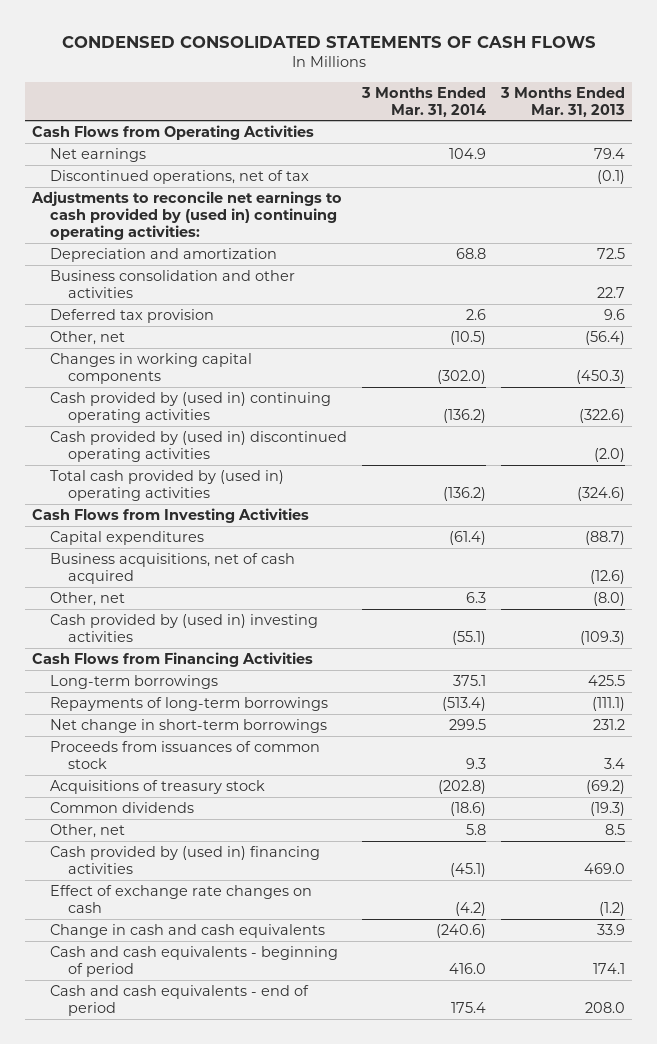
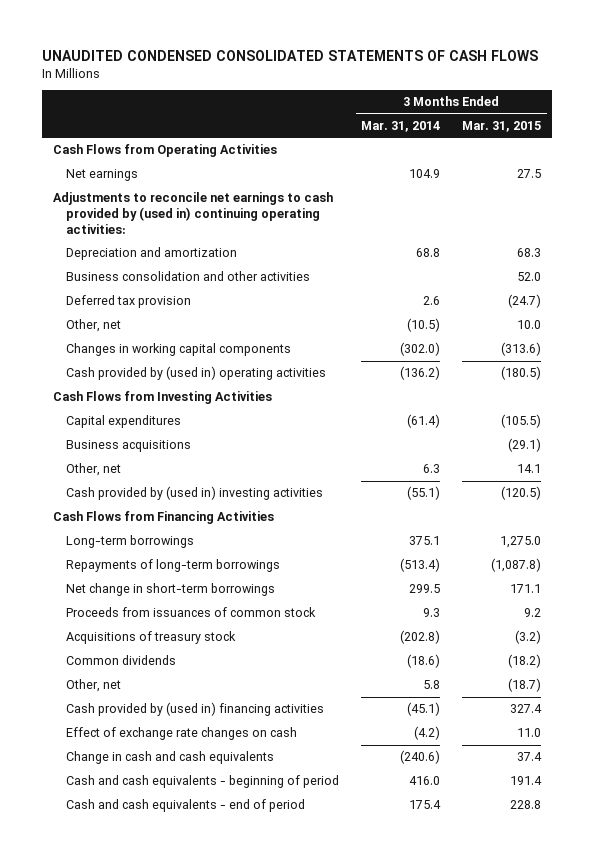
[61,35,596,48] CONDENSED CONSOLIDATED STATEMENTS OF CASH FLOWS -> [41,49,538,61] UNAUDITED CONDENSED CONSOLIDATED STATEMENTS OF CASH FLOWS
[499,86,625,117] 3 Months Ended Mar. 31, 2013 -> none
none -> [462,120,542,132] Mar. 31, 2015
[50,170,310,185] Discontinued operations, net of tax -> none
[50,392,332,423] Cash provided by (used in) continuing operating activities -> none
[50,431,348,462] Cash provided by (used in) discontinued operating activities -> none
[50,470,285,501] Total cash provided by (used in) operating activities -> [65,366,326,381] Cash provided by (used in) operating activities
[50,553,296,584] Business acquisitions, net of cash acquired -> [65,440,191,453] Business acquisitions

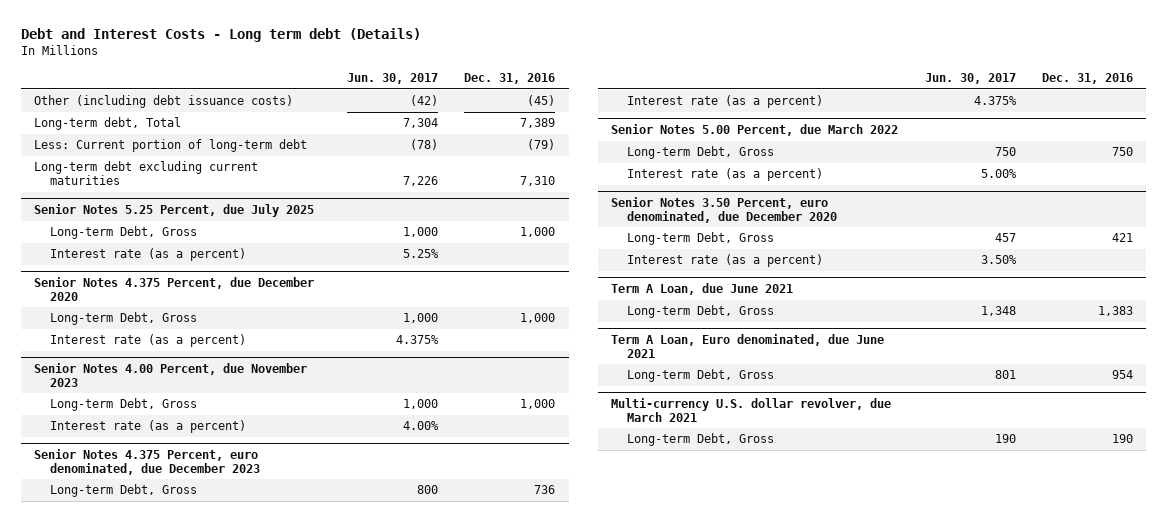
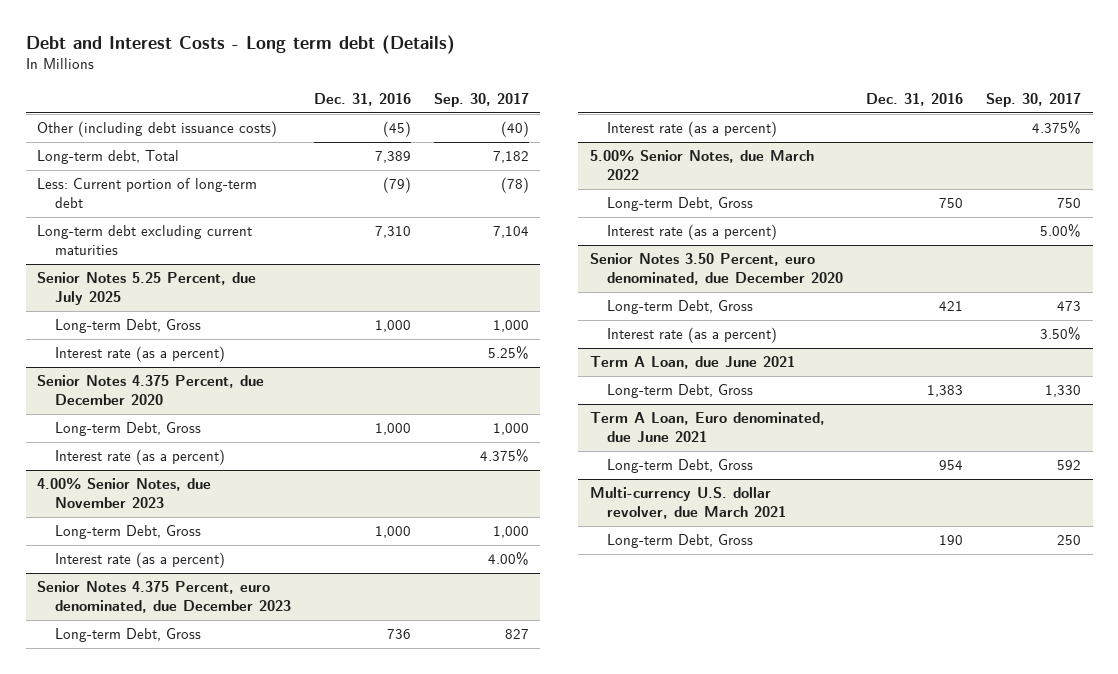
[347,73,439,85] Jun. 30, 2017 -> none
none -> [433,92,529,107] Sep. 30, 2017
[33,363,307,387] Senior Notes 4.00 Percent, due November 2023 -> [37,478,212,509] 4.00% Senior Notes, due November 2023
[611,124,899,137] Senior Notes 5.00 Percent, due March 2022 -> [589,150,814,181] 5.00% Senior Notes, due March 2022

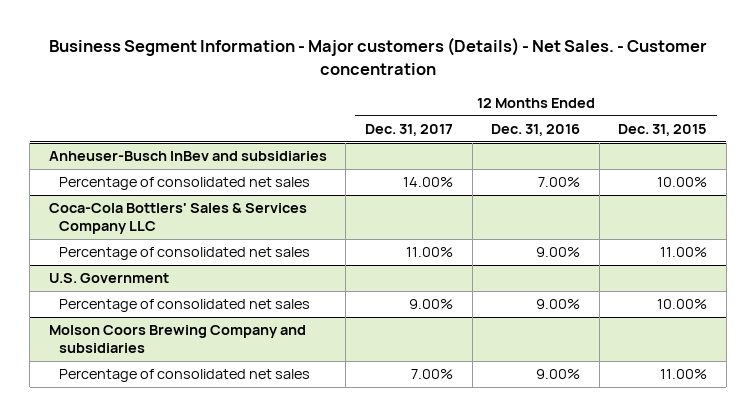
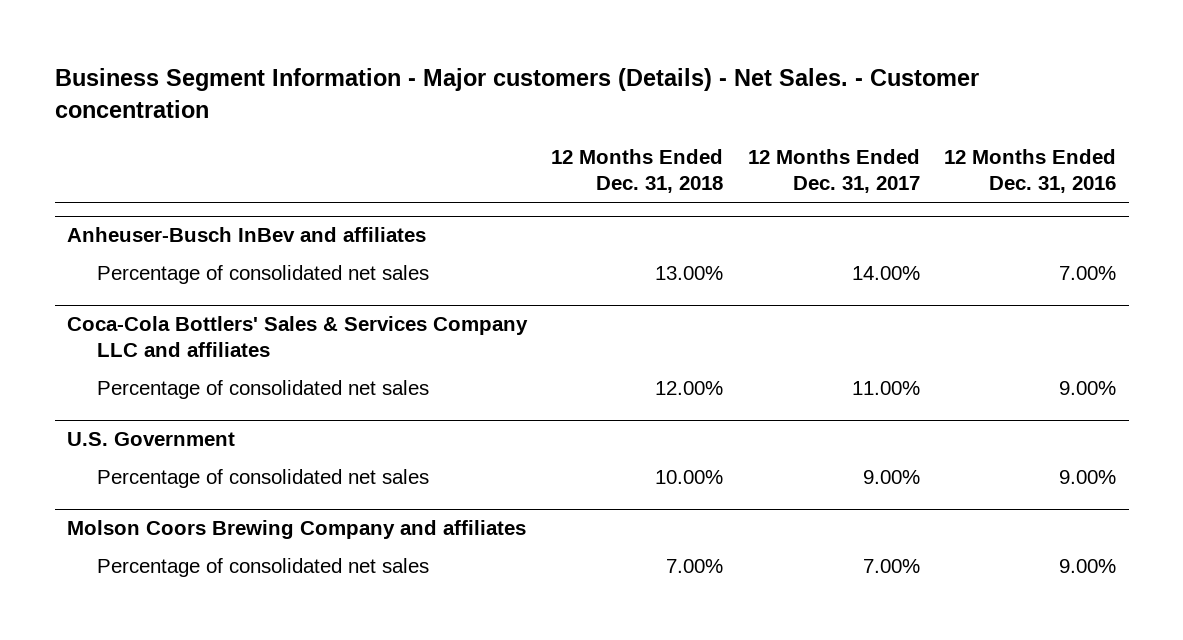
[618,124,708,137] Dec. 31, 2015 -> none
none -> [551,148,724,194] 12 Months Ended Dec. 31, 2018
[48,151,327,162] Anheuser-Busch InBev and subsidiaries -> [66,227,426,243] Anheuser-Busch InBev and affiliates
[48,203,307,235] Coca-Cola Bottlers' Sales & Services Company LLC -> [66,316,528,358] Coca-Cola Bottlers' Sales & Services Company LLC and affiliates
[48,325,306,354] Molson Coors Brewing Company and subsidiaries -> [66,520,526,540] Molson Coors Brewing Company and affiliates

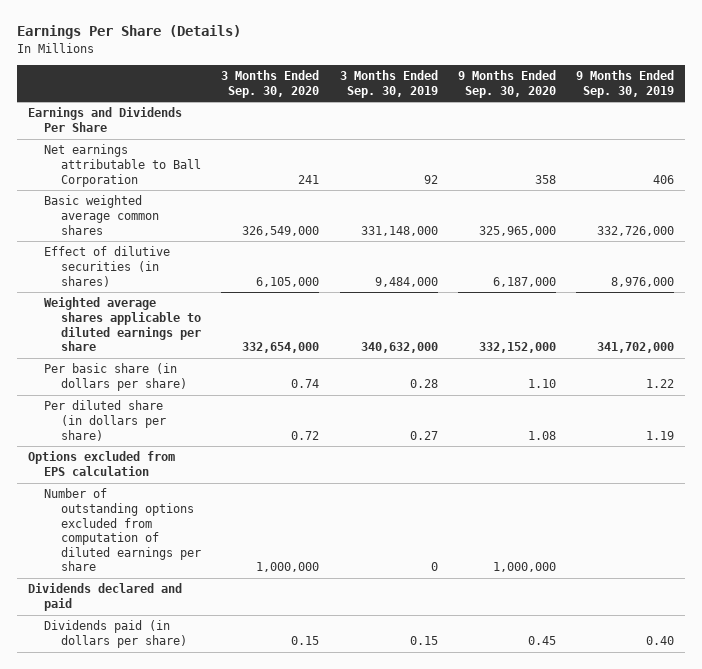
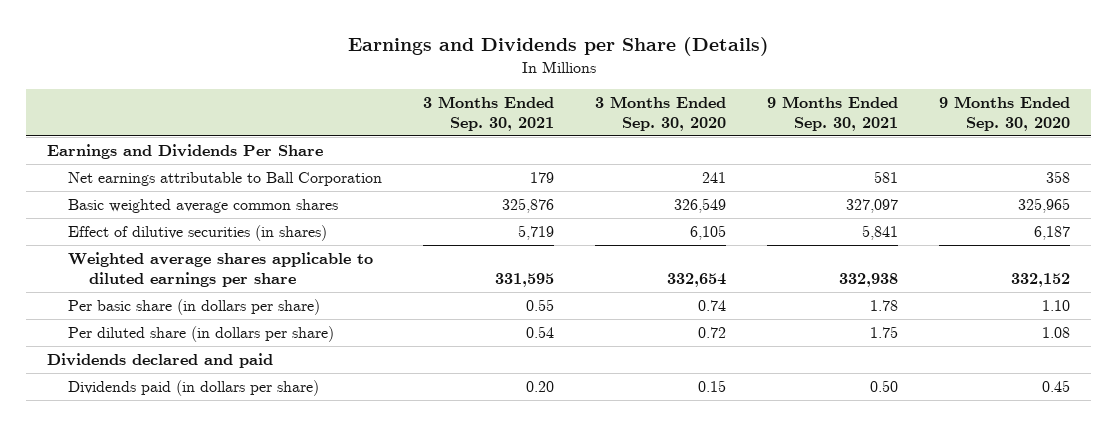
[17,25,242,40] Earnings Per Share (Details) -> [347,37,769,57] Earnings and Dividends per Share (Details)
[339,70,438,98] 3 Months Ended Sep. 30, 2019 -> none
[576,70,675,98] 9 Months Ended Sep. 30, 2019 -> none
none -> [423,95,555,131] 3 Months Ended Sep. 30, 2021
none -> [767,95,899,131] 9 Months Ended Sep. 30, 2021
[242,225,320,236] 326,549,000 -> [674,197,727,213] 326,549
[478,225,556,236] 325,965,000 -> [1018,197,1071,213] 325,965
[256,276,320,287] 6,105,000 -> [690,224,727,240] 6,105
[492,276,556,287] 6,187,000 -> [1034,225,1071,240] 6,187
[242,342,320,354] 332,654,000 -> [667,273,727,288] 332,654
[478,342,556,354] 332,152,000 -> [1011,273,1071,288] 332,152
[27,451,175,477] Options excluded from EPS calculation -> none
[44,488,201,572] Number of outstanding options excluded from computation of diluted earnings per share -> none

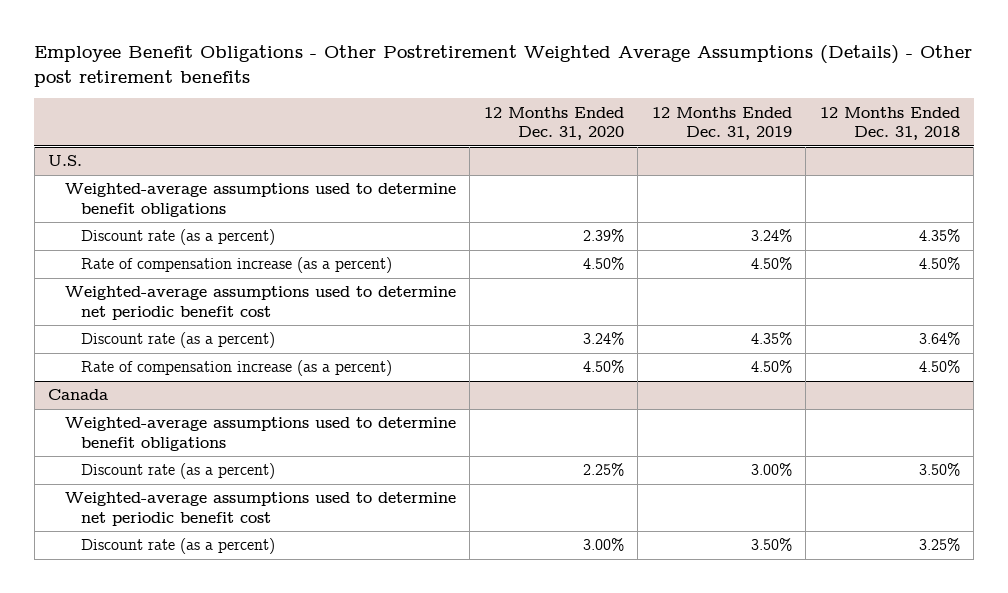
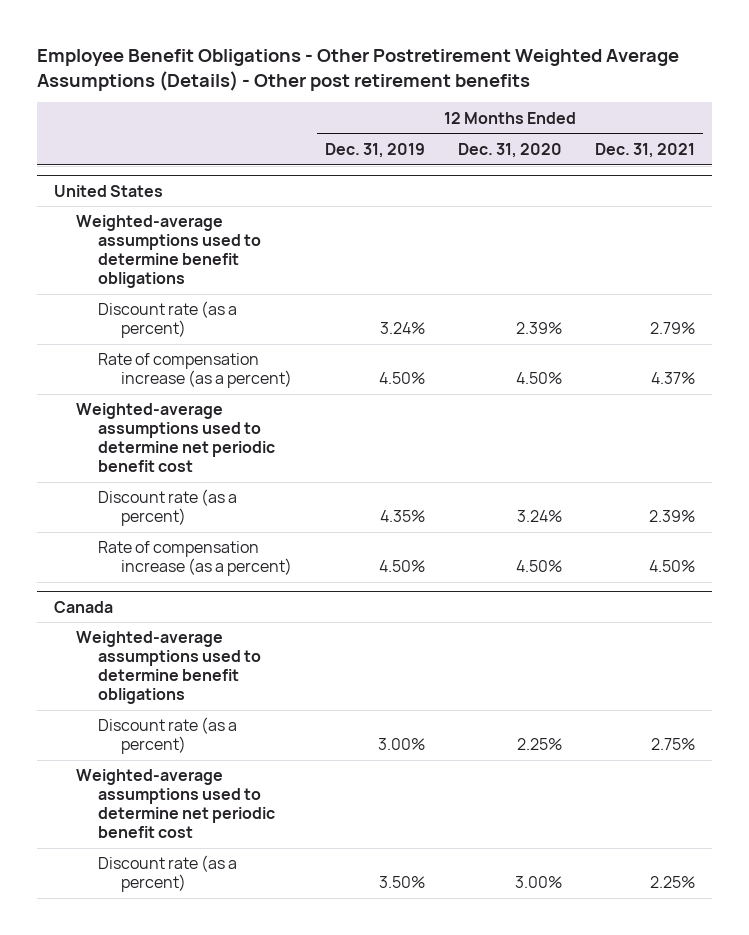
[819,106,960,141] 12 Months Ended Dec. 31, 2018 -> none
none -> [595,142,696,158] Dec. 31, 2021
[48,155,83,167] U.S. -> [53,184,163,197] United States

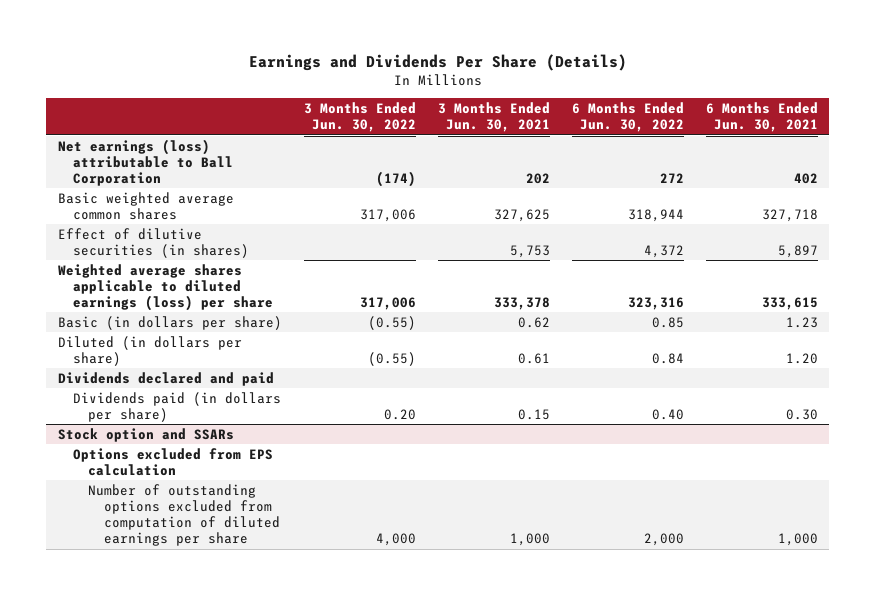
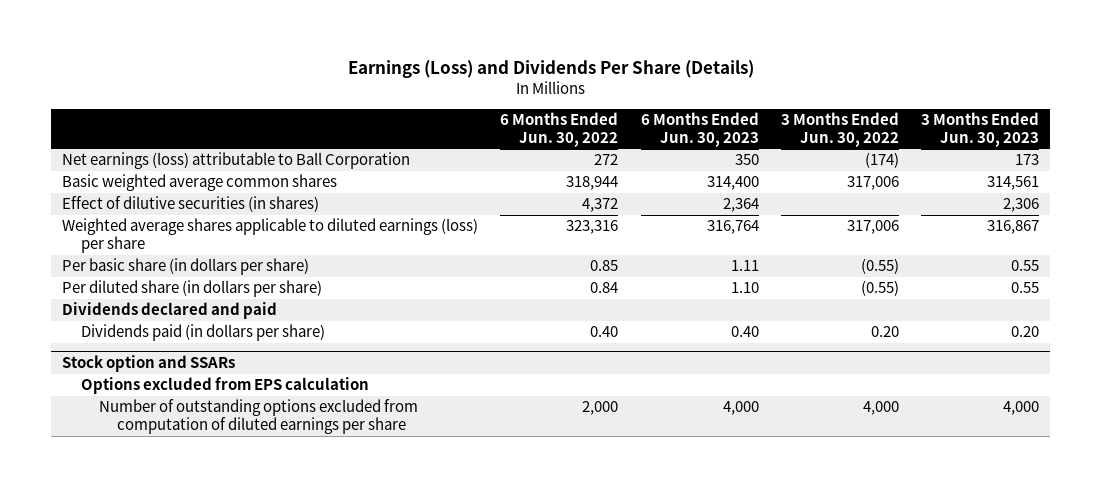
[248,54,627,72] Earnings and Dividends Per Share (Details) -> [347,59,754,78] Earnings (Loss) and Dividends Per Share (Details)
[437,102,550,133] 3 Months Ended Jun. 30, 2021 -> none
[706,102,819,133] 6 Months Ended Jun. 30, 2021 -> none
none -> [640,112,759,147] 6 Months Ended Jun. 30, 2023
none -> [920,112,1039,147] 3 Months Ended Jun. 30, 2023
[57,315,282,330] Basic (in dollars per share) -> [62,258,310,276] Per basic share (in dollars per share)
[57,335,242,366] Diluted (in dollars per share) -> [62,280,323,298] Per diluted share (in dollars per share)

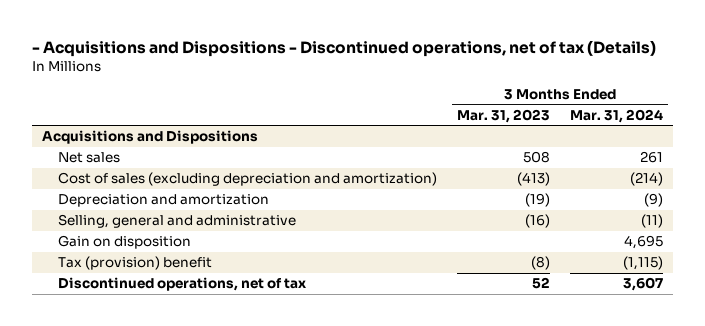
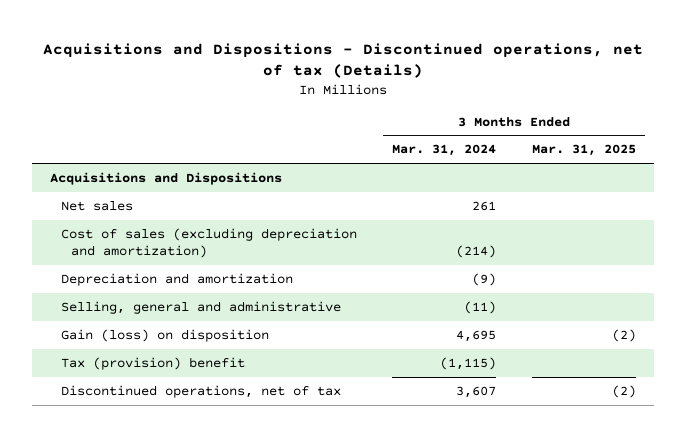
[31,39,656,57] - Acquisitions and Dispositions - Discontinued operations, net of tax (Details) -> [43,42,644,79] Acquisitions and Dispositions - Discontinued operations, net of tax (Details)
[457,108,551,123] Mar. 31, 2023 -> none
none -> [531,144,636,157] Mar. 31, 2025
[58,235,192,250] Gain on disposition -> [60,328,269,342] Gain (loss) on disposition

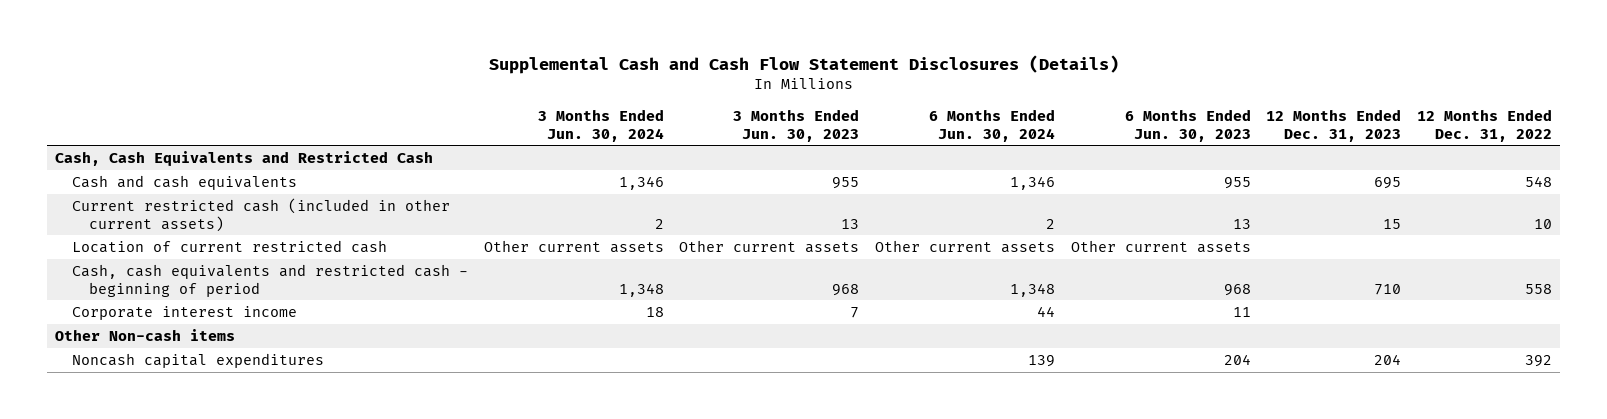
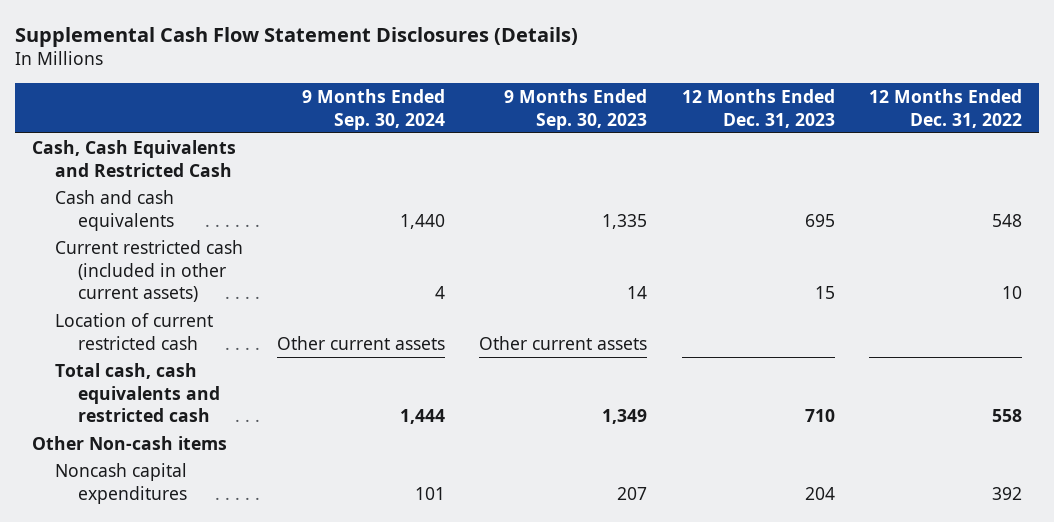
[488,54,1119,74] Supplemental Cash and Cash Flow Statement Disclosures (Details) -> [14,26,578,47] Supplemental Cash Flow Statement Disclosures (Details)
[537,108,664,142] 3 Months Ended Jun. 30, 2024 -> none
[733,108,860,142] 3 Months Ended Jun. 30, 2023 -> none
[928,108,1055,142] 6 Months Ended Jun. 30, 2024 -> none
[1124,108,1251,142] 6 Months Ended Jun. 30, 2023 -> none
none -> [301,88,445,130] 9 Months Ended Sep. 30, 2024
none -> [504,88,648,130] 9 Months Ended Sep. 30, 2023
[71,305,297,320] Corporate interest income -> none
[71,263,468,297] Cash, cash equivalents and restricted cash - beginning of period -> [54,362,220,423] Total cash, cash equivalents and restricted cash

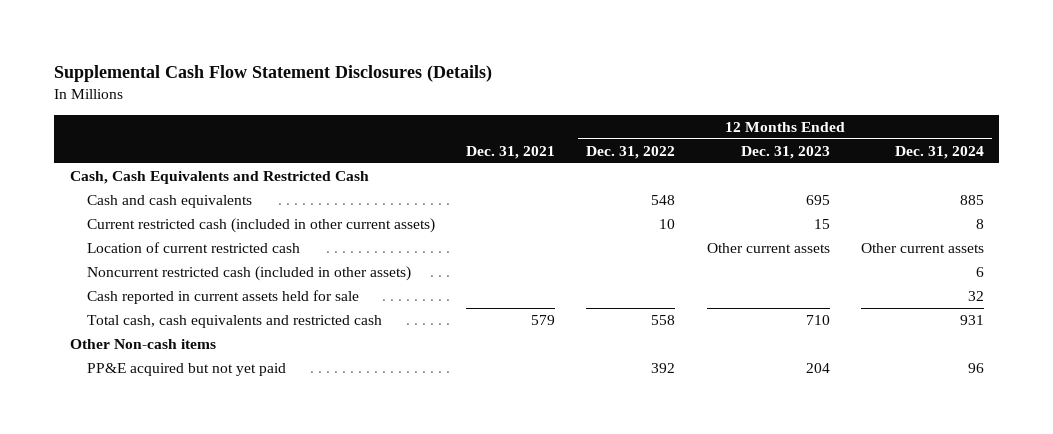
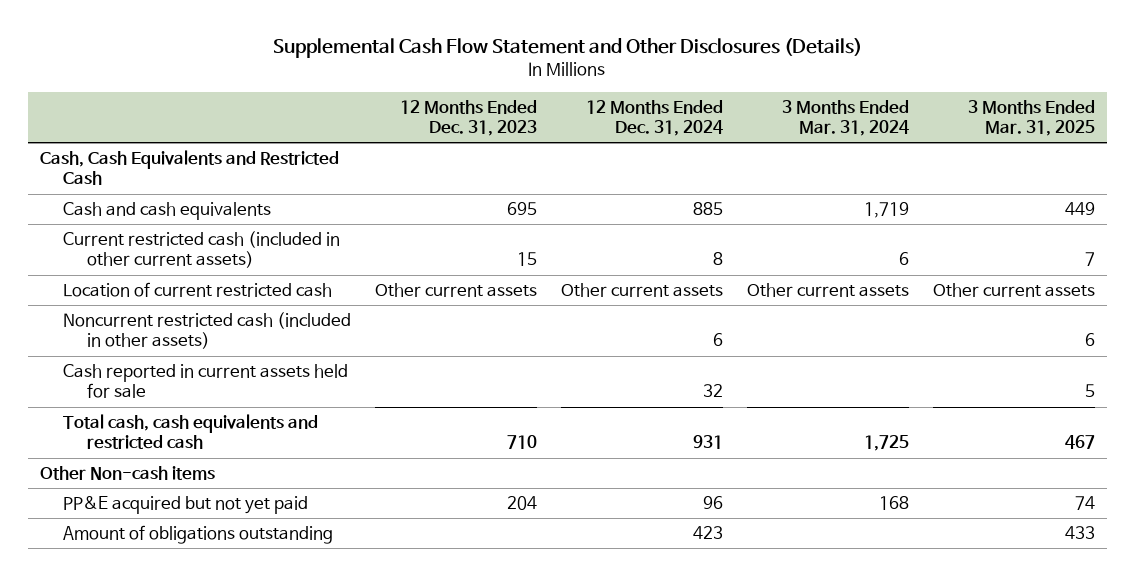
[53,65,492,83] Supplemental Cash Flow Statement Disclosures (Details) -> [273,38,863,59] Supplemental Cash Flow Statement and Other Disclosures (Details)
[465,145,555,159] Dec. 31, 2021 -> none
[586,145,676,159] Dec. 31, 2022 -> none
none -> [782,99,910,137] 3 Months Ended Mar. 31, 2024
none -> [968,99,1096,137] 3 Months Ended Mar. 31, 2025
none -> [63,525,334,545] Amount of obligations outstanding

